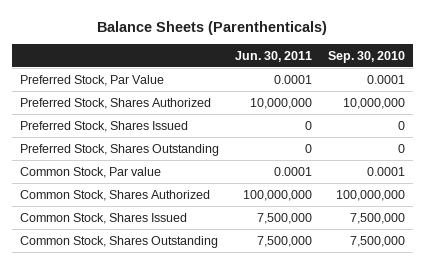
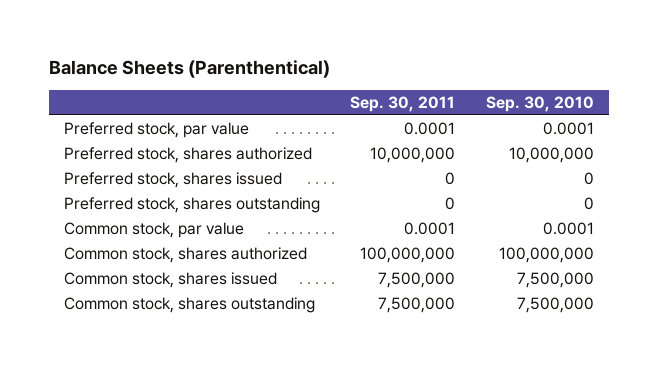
[97,20,328,35] Balance Sheets (Parenthenticals) -> [48,59,330,78] Balance Sheets (Parenthentical)
[234,50,312,62] Jun. 30, 2011 -> none
none -> [350,96,456,113] Sep. 30, 2011
[20,74,165,86] Preferred Stock, Par Value -> [63,122,249,139] Preferred stock, par value
[20,97,212,109] Preferred Stock, Shares Authorized -> [63,147,312,164] Preferred stock, shares authorized
[20,120,189,132] Preferred Stock, Shares Issued -> [63,172,282,189] Preferred stock, shares issued
[20,143,220,156] Preferred Stock, Shares Outstanding -> [63,197,320,214] Preferred stock, shares outstanding
[20,166,162,178] Common Stock, Par value -> [63,222,244,239] Common stock, par value
[20,189,211,201] Common Stock, Shares Authorized -> [63,247,307,264] Common stock, shares authorized
[20,212,188,224] Common Stock, Shares Issued -> [63,272,277,289] Common stock, shares issued
[20,235,219,248] Common Stock, Shares Outstanding -> [63,297,315,314] Common stock, shares outstanding

